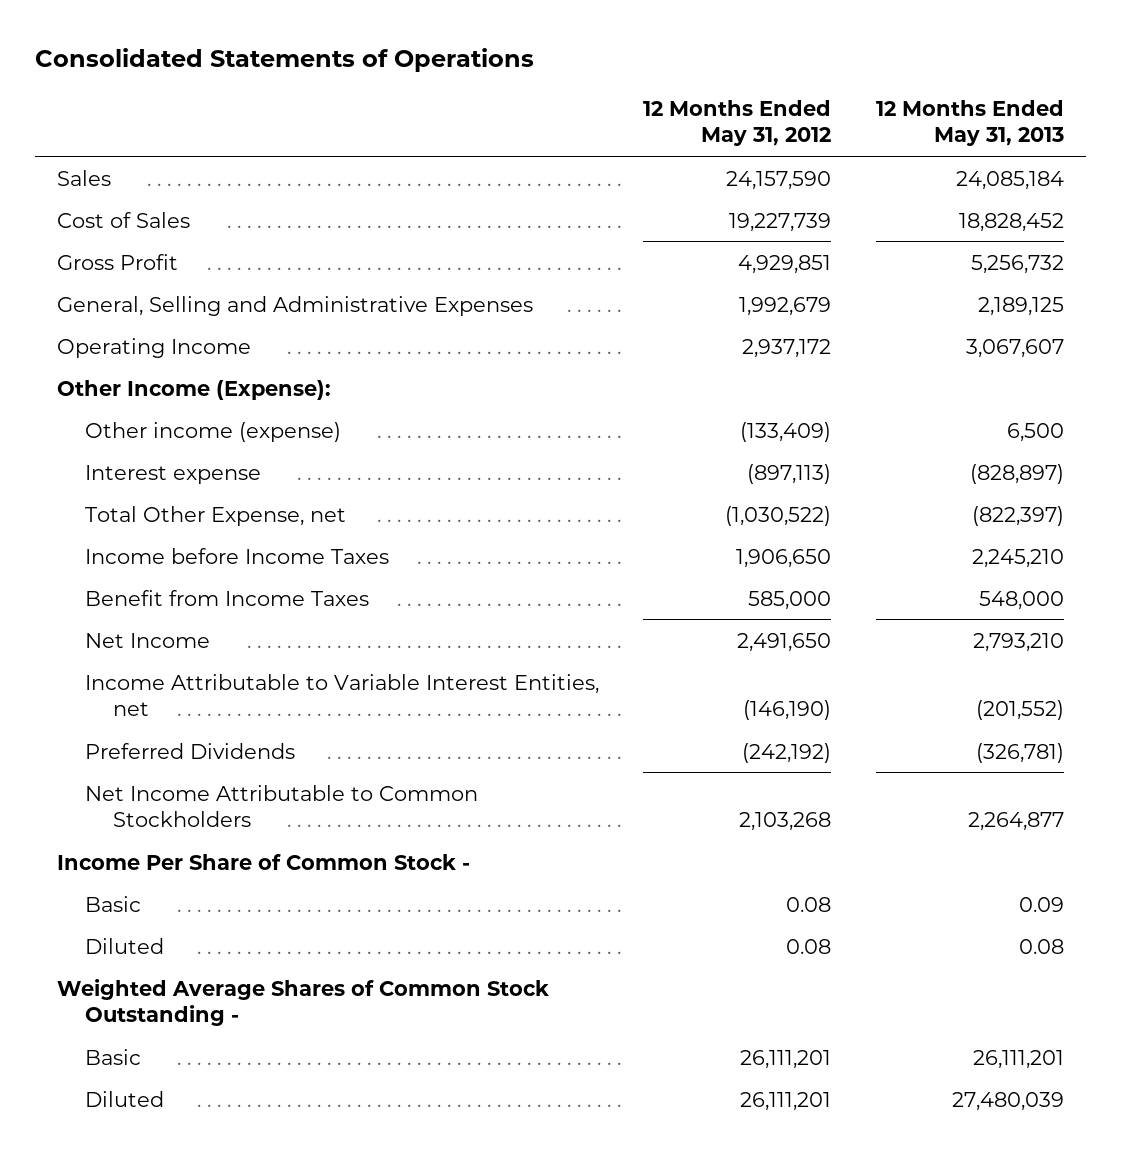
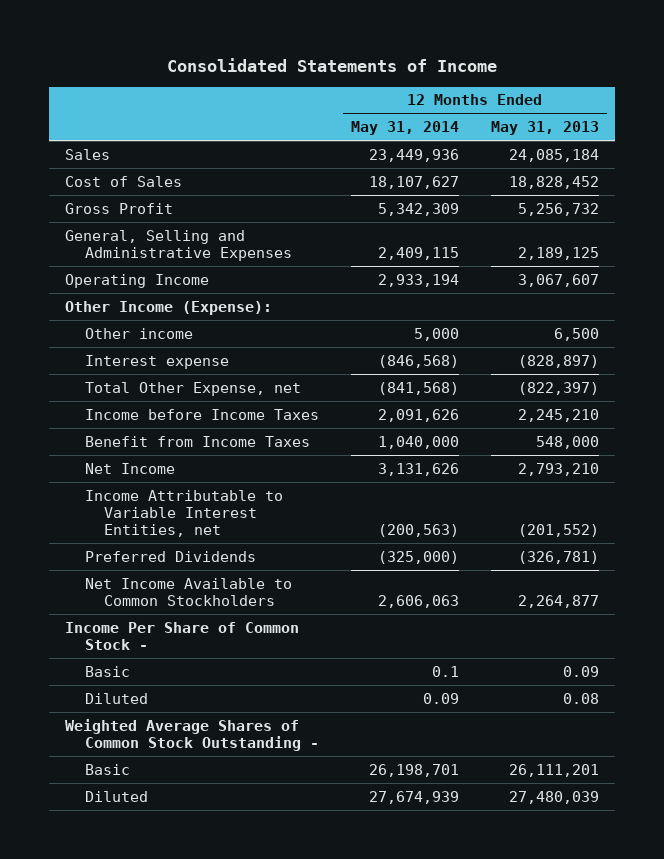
[34,47,534,72] Consolidated Statements of Operations -> [167,57,498,72] Consolidated Statements of Income
[643,100,832,147] 12 Months Ended May 31, 2012 -> none
none -> [350,121,459,136] May 31, 2014
[84,421,341,442] Other income (expense) -> [84,327,193,339] Other income
[84,784,478,827] Net Income Attributable to Common Stockholders -> [84,577,292,606] Net Income Available to Common Stockholders

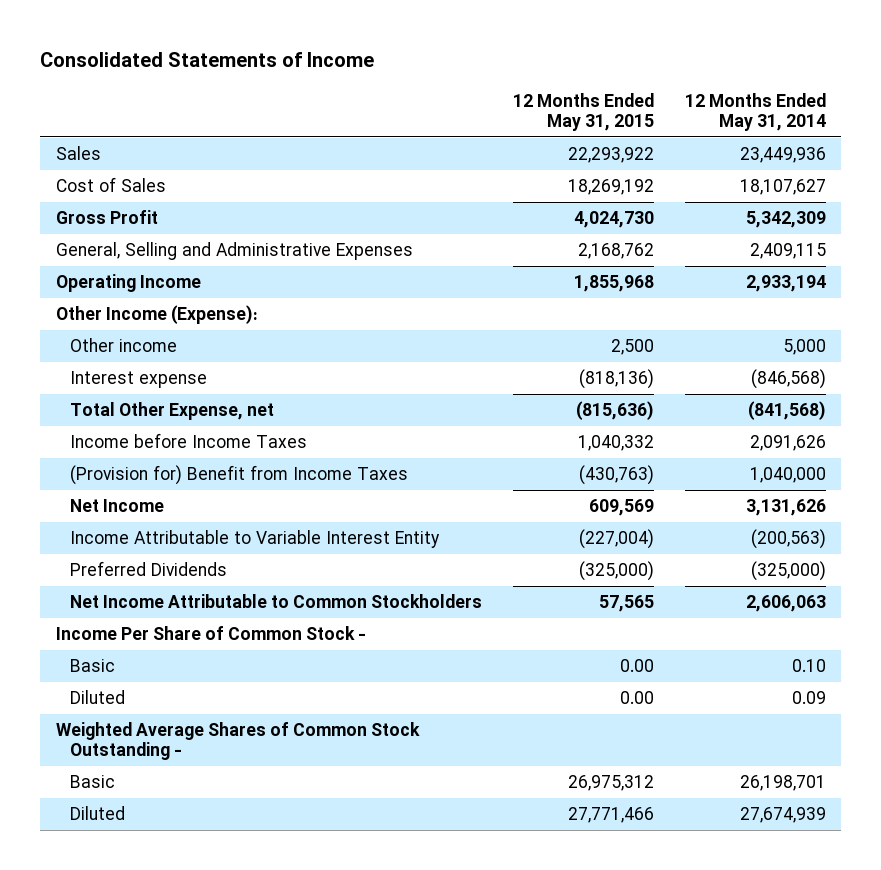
[490,121,599,136] May 31, 2013 -> none
none -> [513,92,655,131] 12 Months Ended May 31, 2015
[84,435,310,447] Benefit from Income Taxes -> [70,464,409,485] (Provision for) Benefit from Income Taxes
[84,489,283,537] Income Attributable to Variable Interest Entities, net -> [70,529,441,548] Income Attributable to Variable Interest Entity
[84,577,292,606] Net Income Available to Common Stockholders -> [70,593,483,608] Net Income Attributable to Common Stockholders
[431,665,459,677] 0.1 -> [791,658,826,672] 0.10

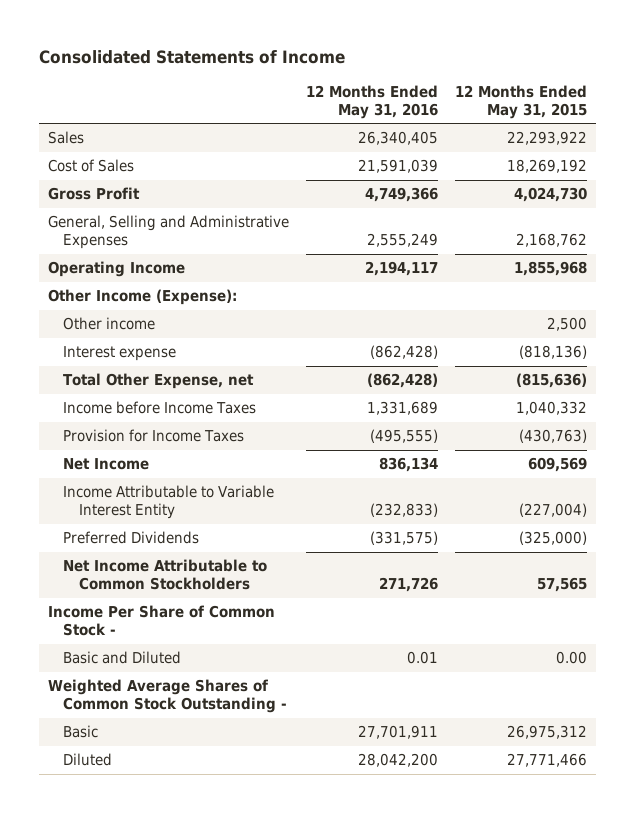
[684,92,826,131] 12 Months Ended May 31, 2014 -> none
none -> [306,84,439,119] 12 Months Ended May 31, 2016
[70,464,409,485] (Provision for) Benefit from Income Taxes -> [63,429,245,443] Provision for Income Taxes
[70,658,116,672] Basic -> none
[70,689,126,704] Diluted -> none
none -> [63,651,182,665] Basic and Diluted

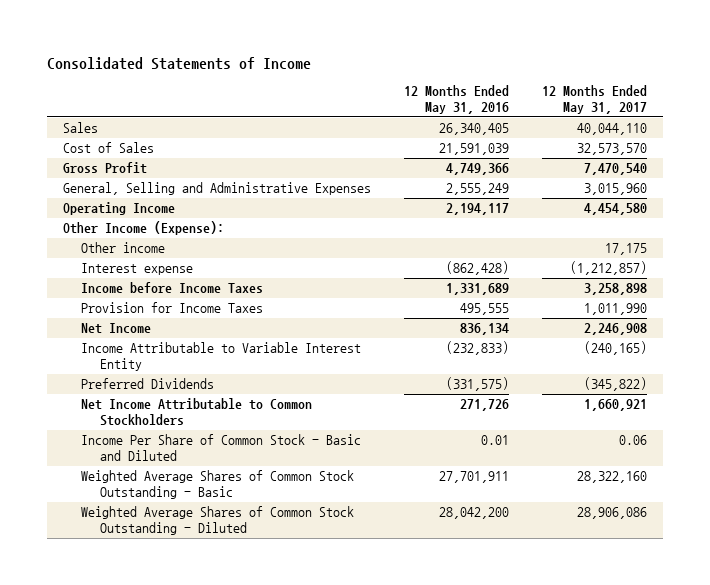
[455,84,588,119] 12 Months Ended May 31, 2015 -> none
none -> [541,85,647,115] 12 Months Ended May 31, 2017
[63,373,255,390] Total Other Expense, net -> none
[370,429,439,444] (495,555) -> [460,303,510,316] 495,555
[47,605,275,637] Income Per Share of Common Stock - -> none
[47,679,288,714] Weighted Average Shares of Common Stock Outstanding - -> none
[63,651,182,665] Basic and Diluted -> [81,434,362,462] Income Per Share of Common Stock - Basic and Diluted
[63,725,99,739] Basic -> [81,470,355,500] Weighted Average Shares of Common Stock Outstanding - Basic
[63,753,113,767] Diluted -> [81,506,355,536] Weighted Average Shares of Common Stock Outstanding - Diluted

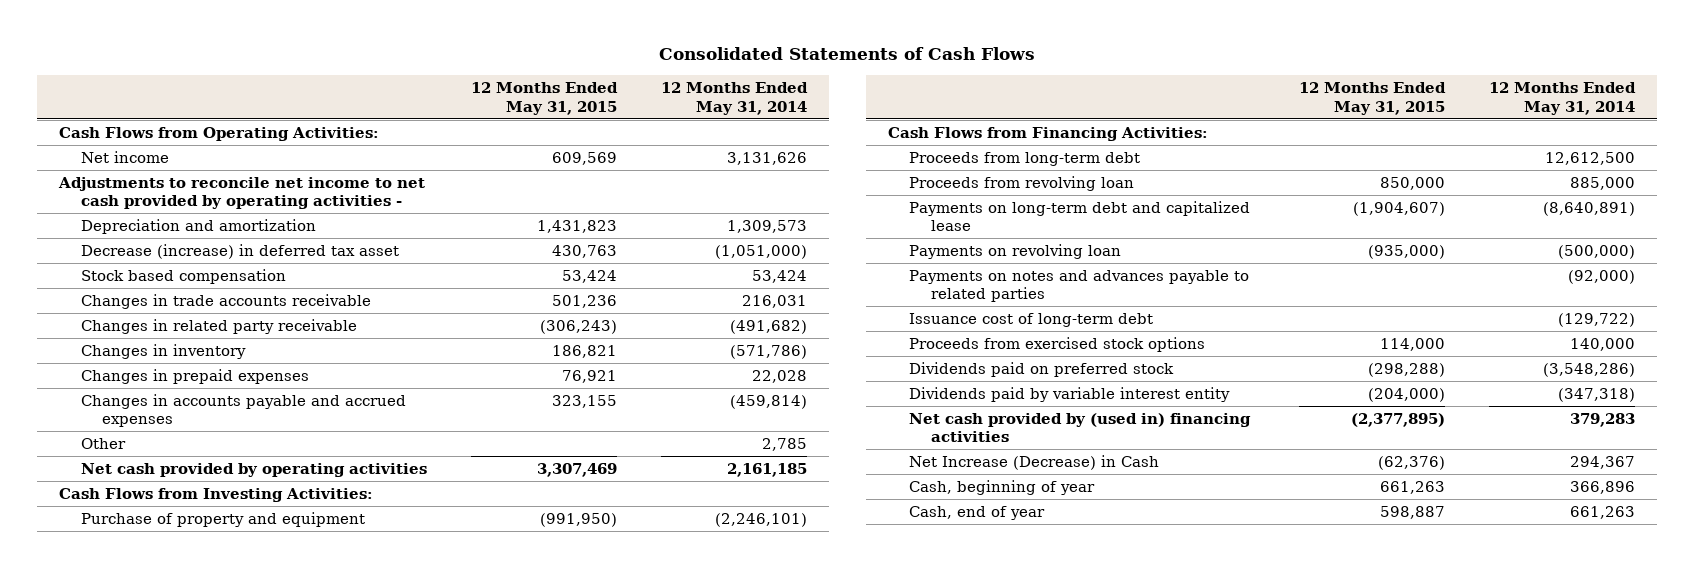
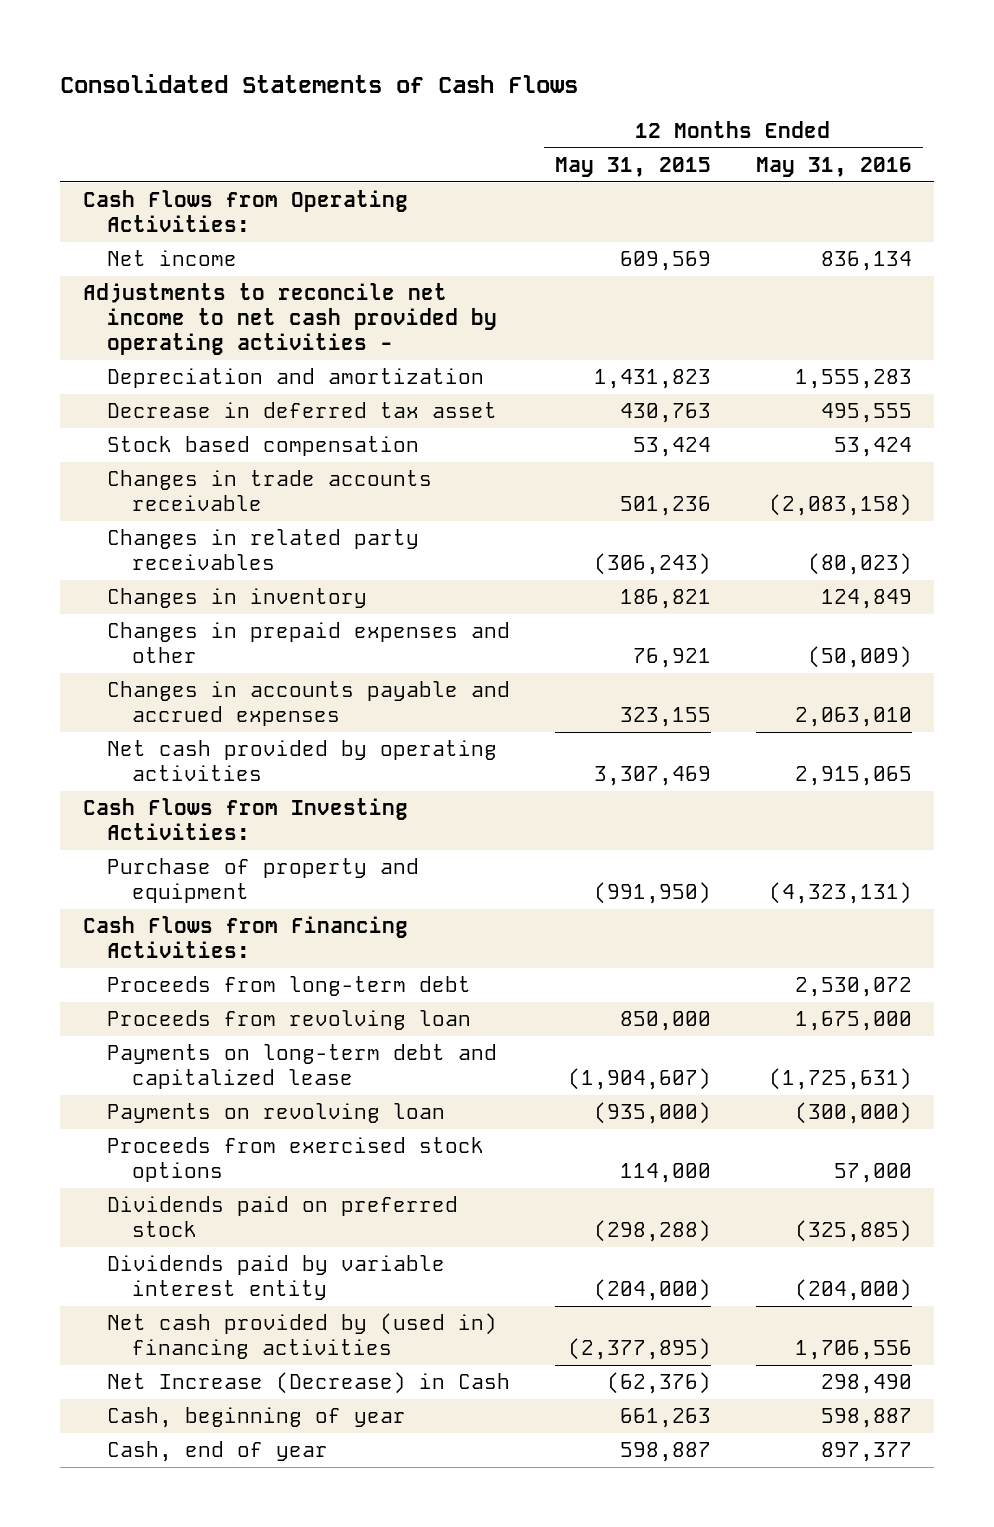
[660,82,808,115] 12 Months Ended May 31, 2014 -> none
none -> [755,157,912,178] May 31, 2016
[80,243,399,259] Decrease (increase) in deferred tax asset -> [107,402,498,419] Decrease in deferred tax asset
[80,318,357,334] Changes in related party receivable -> [107,529,420,571] Changes in related party receivables
[80,368,309,384] Changes in prepaid expenses -> [107,622,511,664] Changes in prepaid expenses and other
[80,437,126,449] Other -> none
[909,269,1250,303] Payments on notes and advances payable to related parties -> none
[909,312,1154,327] Issuance cost of long-term debt -> none

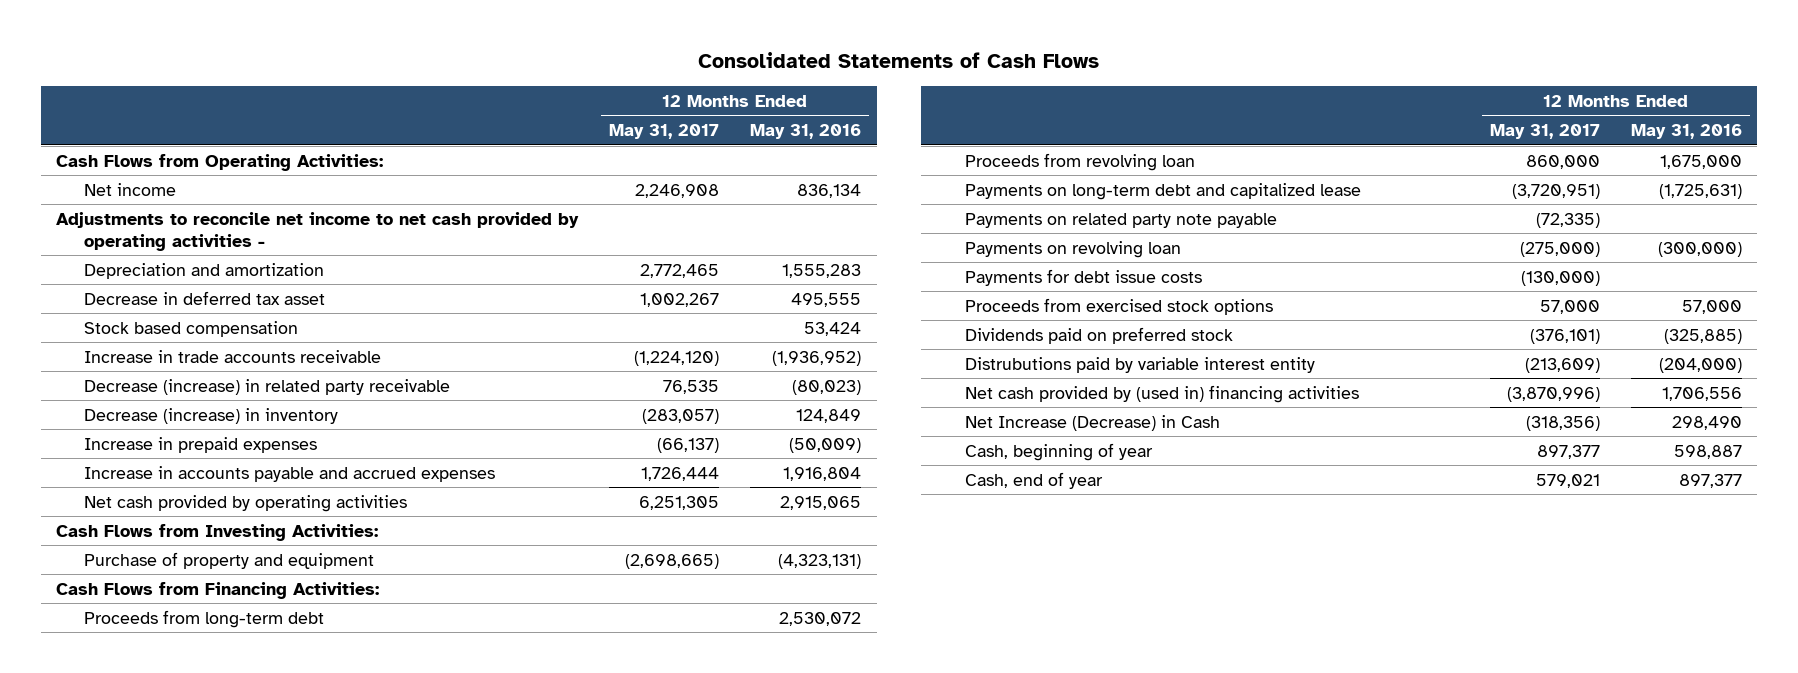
[554,157,711,178] May 31, 2015 -> none
none -> [609,124,720,140] May 31, 2017
[107,622,511,664] Changes in prepaid expenses and other -> none
[107,470,433,512] Changes in trade accounts receivable -> [84,349,382,363] Increase in trade accounts receivable
[768,494,912,517] (2,083,158) -> [772,350,862,366] (1,936,952)
[107,529,420,571] Changes in related party receivables -> [84,378,451,395] Decrease (increase) in related party receivable
[107,588,368,609] Changes in inventory -> [84,407,339,424] Decrease (increase) in inventory
none -> [84,436,318,453] Increase in prepaid expenses
[107,681,511,727] Changes in accounts payable and accrued expenses -> [84,465,496,482] Increase in accounts payable and accrued expenses
[794,707,912,728] 2,063,010 -> [783,466,862,481] 1,916,804
none -> [965,212,1278,228] Payments on related party note payable
none -> [965,268,1203,286] Payments for debt issue costs
[107,1255,446,1301] Dividends paid by variable interest entity -> [965,356,1316,373] Distrubutions paid by variable interest entity

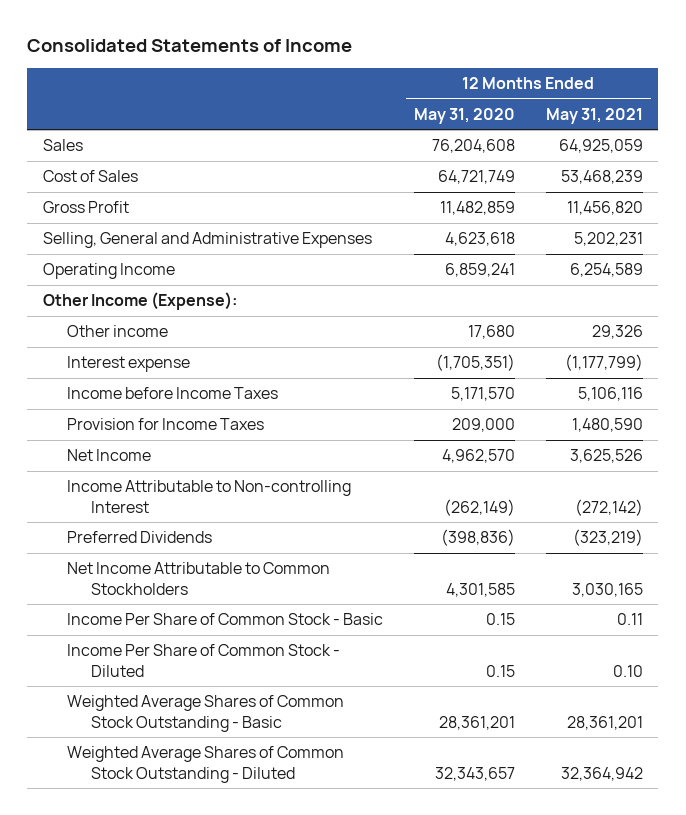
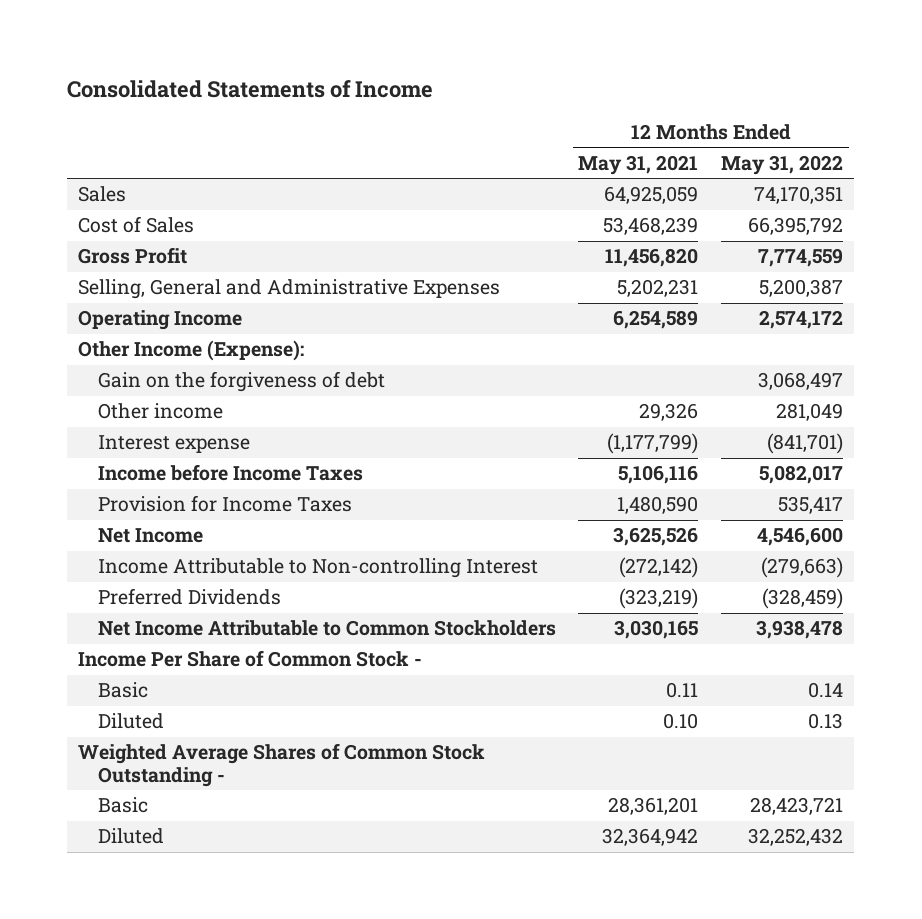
[413,107,515,124] May 31, 2020 -> none
none -> [721,154,844,175] May 31, 2022
none -> [97,371,385,393] Gain on the forgiveness of debt
none -> [78,650,423,668] Income Per Share of Common Stock -
[66,613,383,626] Income Per Share of Common Stock - Basic -> [97,682,148,699] Basic
[66,644,340,677] Income Per Share of Common Stock - Diluted -> [97,713,164,730] Diluted
none -> [78,743,486,787] Weighted Average Shares of Common Stock Outstanding -
[66,695,344,732] Weighted Average Shares of Common Stock Outstanding - Basic -> [97,797,148,814] Basic
[66,746,344,783] Weighted Average Shares of Common Stock Outstanding - Diluted -> [97,828,164,845] Diluted

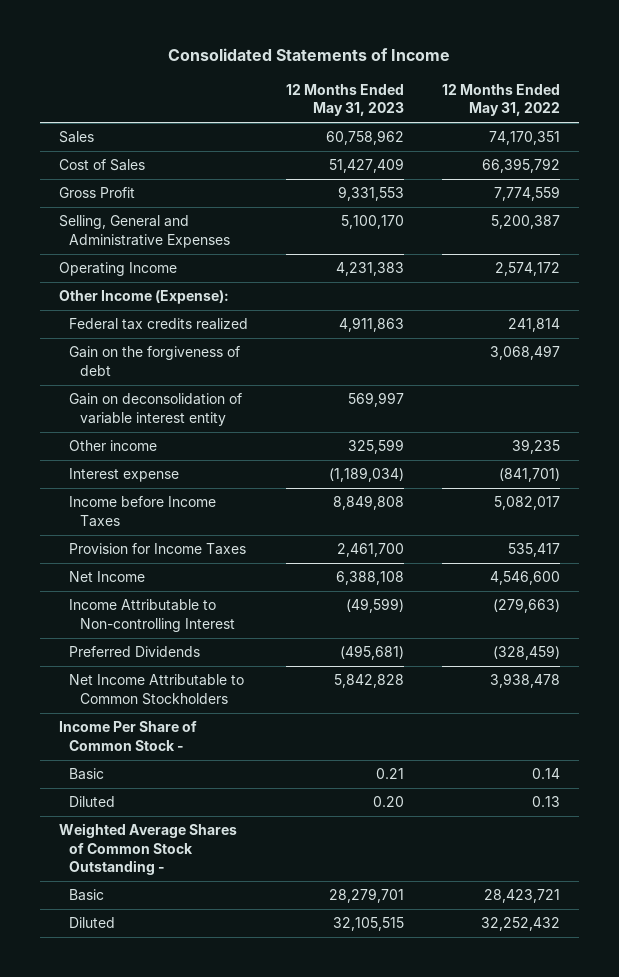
[578,154,699,175] May 31, 2021 -> none
none -> [285,83,404,117] 12 Months Ended May 31, 2023
none -> [69,318,249,331] Federal tax credits realized
none -> [69,393,243,426] Gain on deconsolidation of variable interest entity
[776,403,844,422] 281,049 -> [511,439,560,455] 39,235

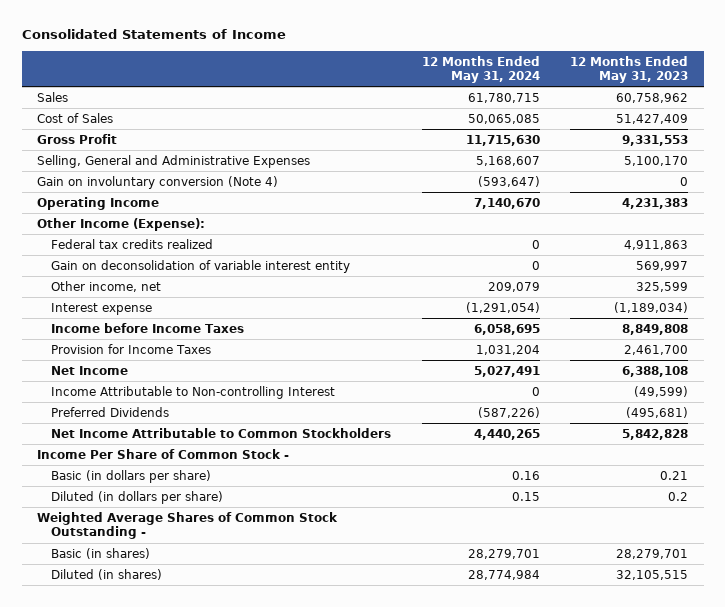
[441,83,560,117] 12 Months Ended May 31, 2022 -> none
none -> [421,55,540,84] 12 Months Ended May 31, 2024
none -> [36,175,278,189] Gain on involuntary conversion (Note 4)
[69,346,241,376] Gain on the forgiveness of debt -> none
[69,440,158,452] Other income -> [51,280,162,292] Other income, net
[69,768,105,781] Basic -> [51,469,212,483] Basic (in dollars per share)
[69,796,116,808] Diluted -> [51,490,224,504] Diluted (in dollars per share)
[372,796,404,808] 0.20 -> [668,491,689,501] 0.2
[69,889,105,902] Basic -> [51,547,151,559] Basic (in shares)
[69,917,116,929] Diluted -> [51,568,163,580] Diluted (in shares)

